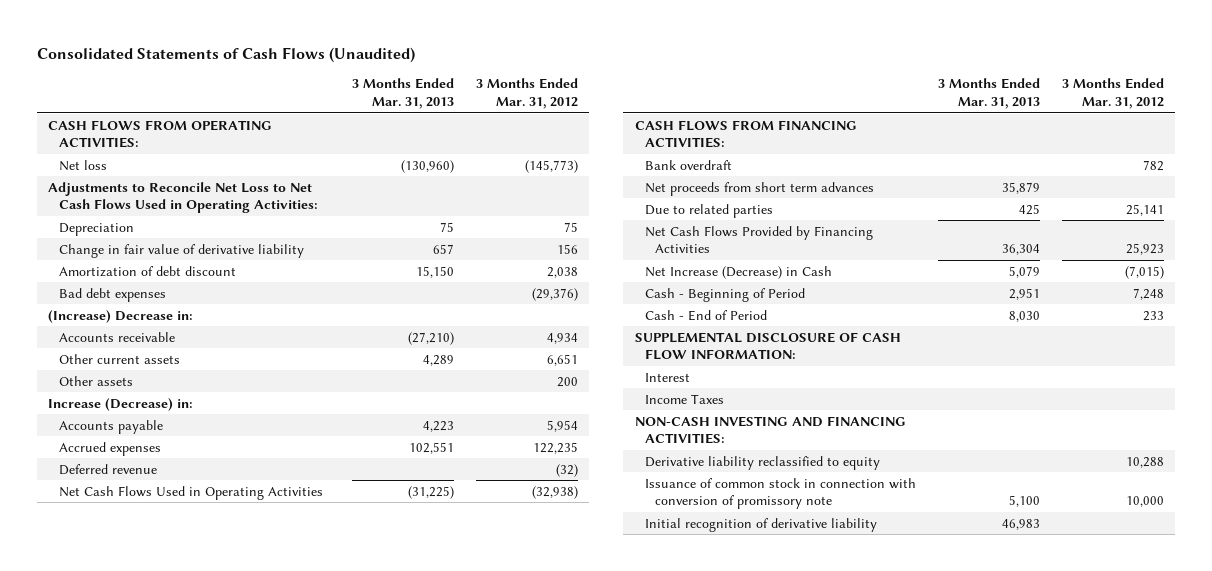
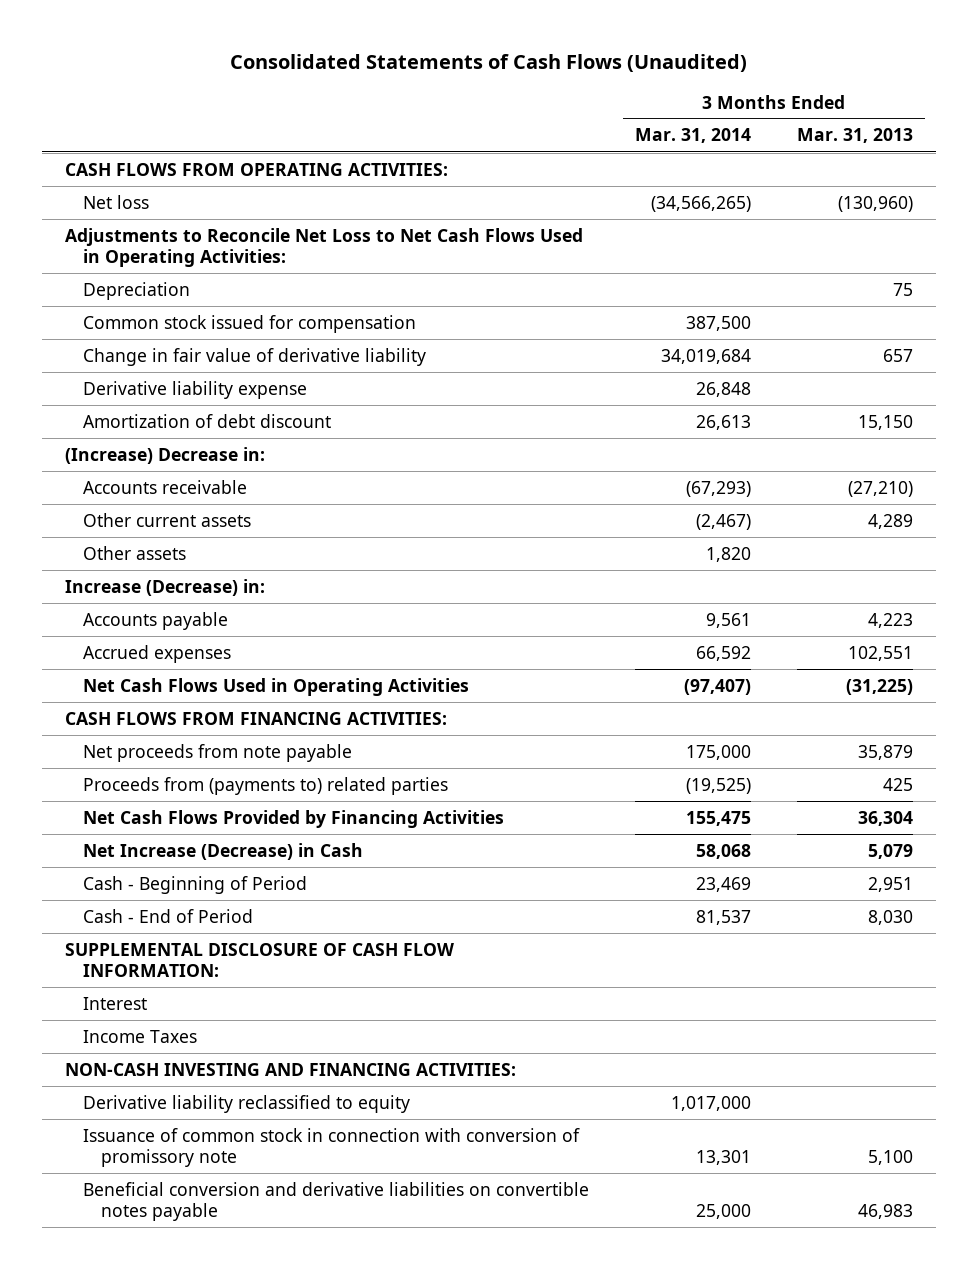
[475,78,578,110] 3 Months Ended Mar. 31, 2012 -> none
none -> [635,128,752,144] Mar. 31, 2014
none -> [82,314,416,333] Common stock issued for compensation
none -> [82,380,307,399] Derivative liability expense
[58,287,166,302] Bad debt expenses -> none
[58,463,157,475] Deferred revenue -> none
[644,159,732,170] Bank overdraft -> none
[644,181,874,196] Net proceeds from short term advances -> [82,743,352,762] Net proceeds from note payable
[644,203,773,218] Due to related parties -> [82,776,448,795] Proceeds from (payments to) related parties
[644,517,877,532] Initial recognition of derivative liability -> [82,1181,589,1222] Beneficial conversion and derivative liabilities on convertible notes payable

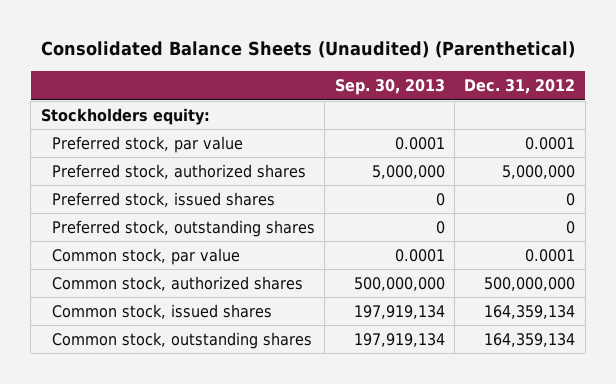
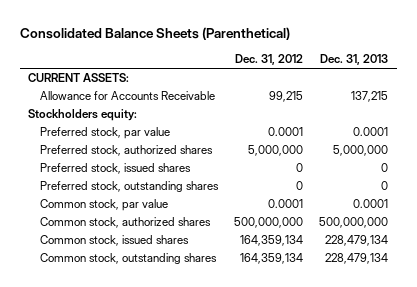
[41,41,576,59] Consolidated Balance Sheets (Unaudited) (Parenthetical) -> [20,27,291,41] Consolidated Balance Sheets (Parenthetical)
[334,79,445,96] Sep. 30, 2013 -> none
none -> [320,54,389,66] Dec. 31, 2013
none -> [28,73,130,83] CURRENT ASSETS:
none -> [40,91,216,101] Allowance for Accounts Receivable

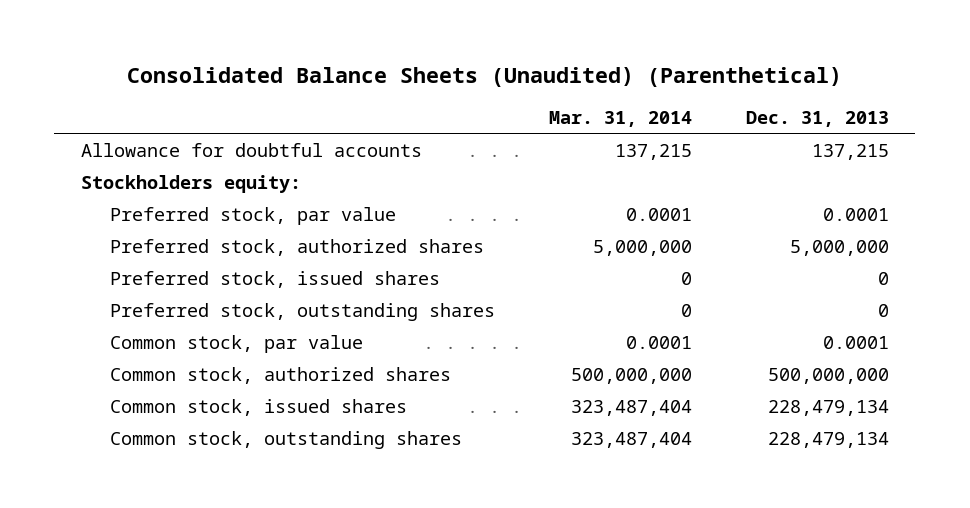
[20,27,291,41] Consolidated Balance Sheets (Parenthetical) -> [126,67,842,88] Consolidated Balance Sheets (Unaudited) (Parenthetical)
[235,54,304,66] Dec. 31, 2012 -> none
none -> [548,111,692,128] Mar. 31, 2014
[28,73,130,83] CURRENT ASSETS: -> none
[40,91,216,101] Allowance for Accounts Receivable -> [81,142,423,157] Allowance for doubtful accounts

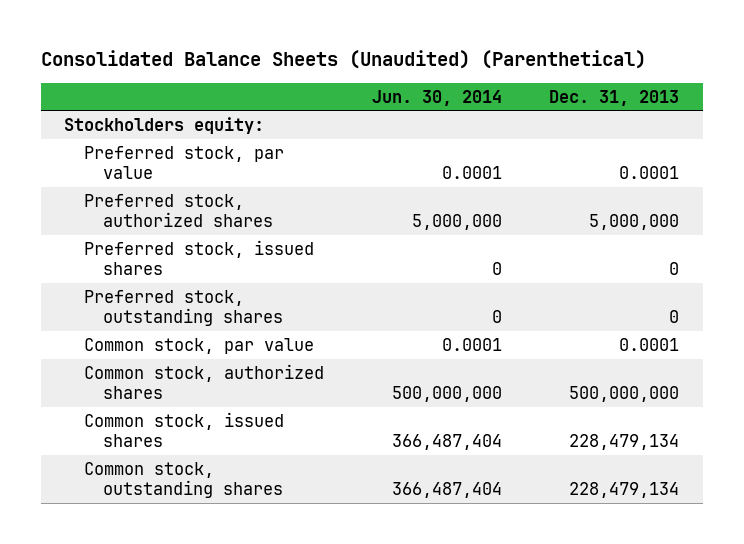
[548,111,692,128] Mar. 31, 2014 -> none
none -> [371,89,502,106] Jun. 30, 2014
[81,142,423,157] Allowance for doubtful accounts -> none

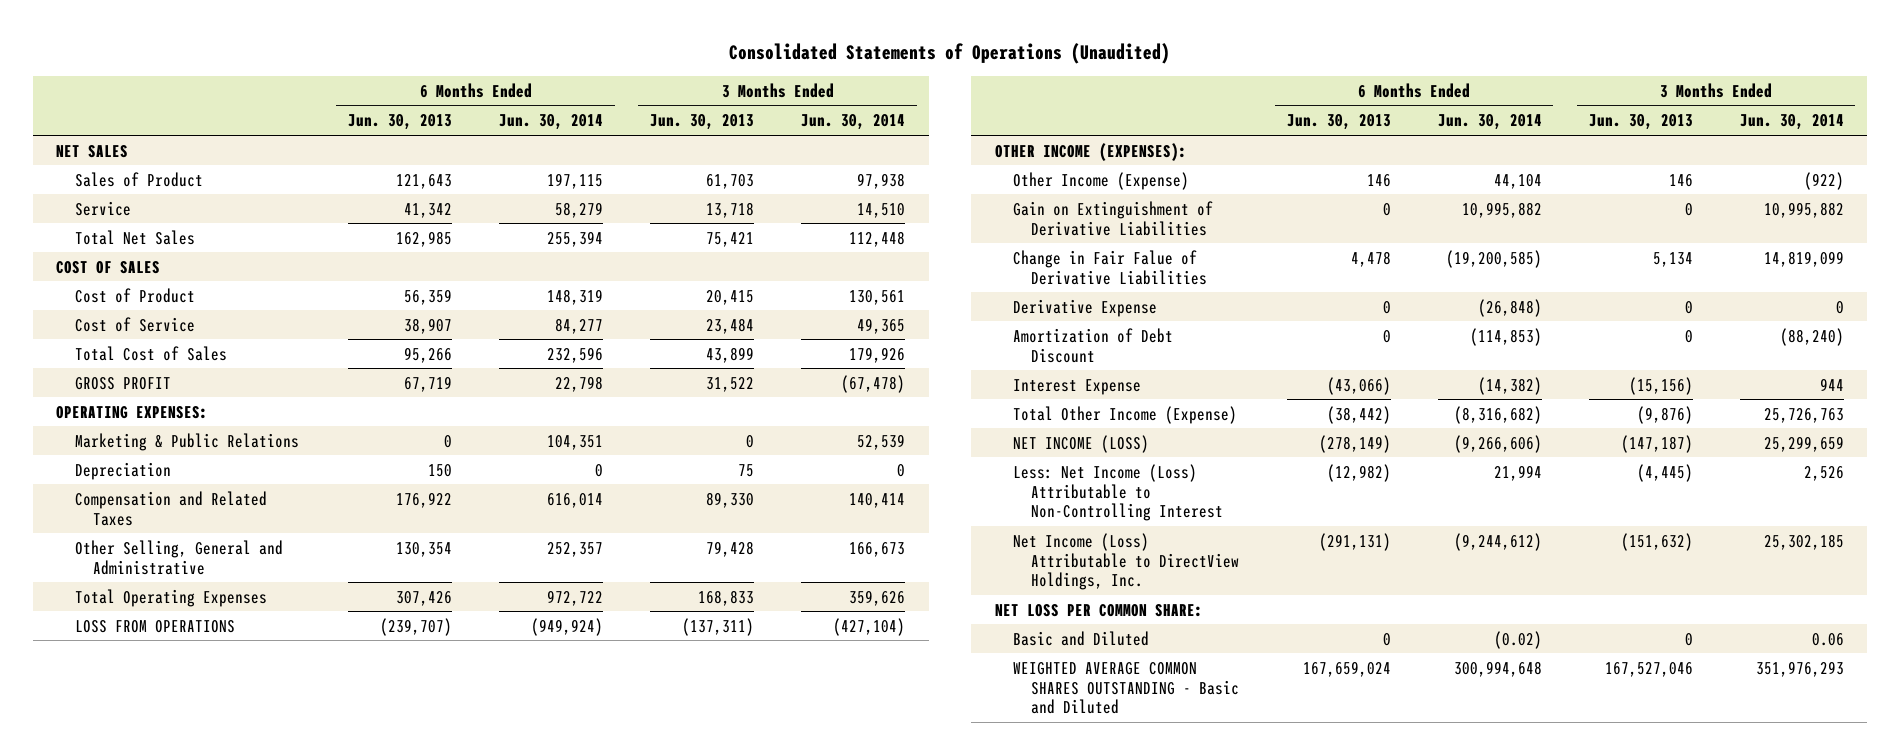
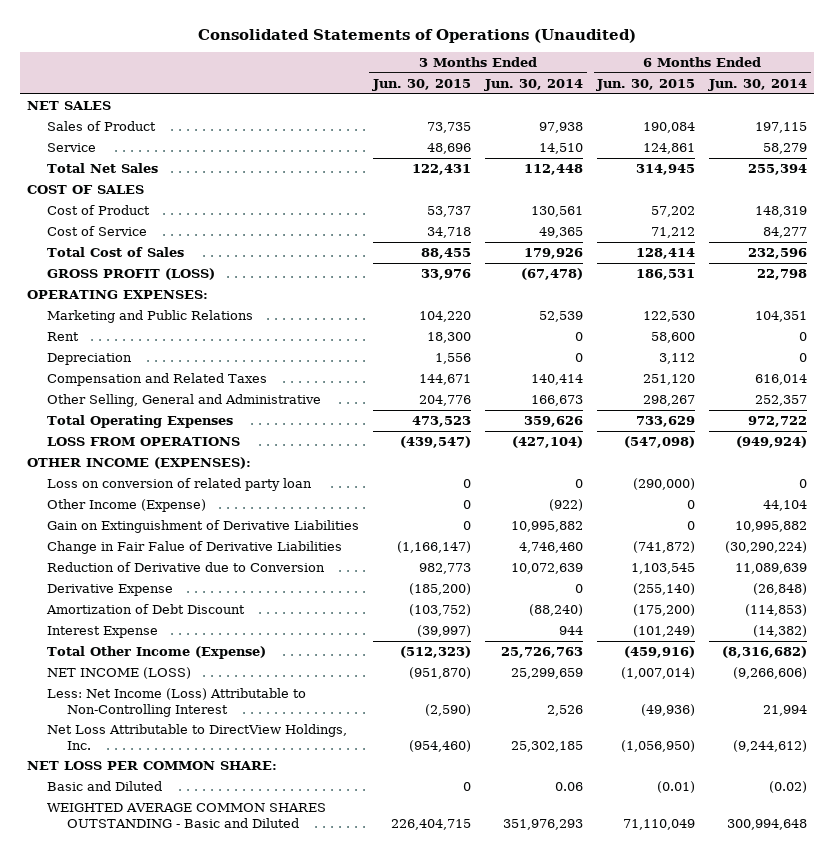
[348,114,453,131] Jun. 30, 2013 -> none
[650,114,755,131] Jun. 30, 2013 -> none
none -> [371,78,471,91] Jun. 30, 2015
none -> [596,78,696,91] Jun. 30, 2015
[74,376,171,390] GROSS PROFIT -> [46,268,215,281] GROSS PROFIT (LOSS)
[74,432,299,451] Marketing & Public Relations -> [46,310,253,324] Marketing and Public Relations
none -> [46,332,79,342] Rent
none -> [46,478,312,492] Loss on conversion of related party loan
[1445,249,1542,268] (19,200,585) -> [725,541,808,554] (30,290,224)
[1763,250,1844,267] 14,819,099 -> [519,542,584,554] 4,746,460
none -> [46,562,325,573] Reduction of Derivative due to Conversion
[1013,532,1240,591] Net Income (Loss) Attributable to DirectView Holdings, Inc. -> [46,724,347,750] Net Loss Attributable to DirectView Holdings, Inc.

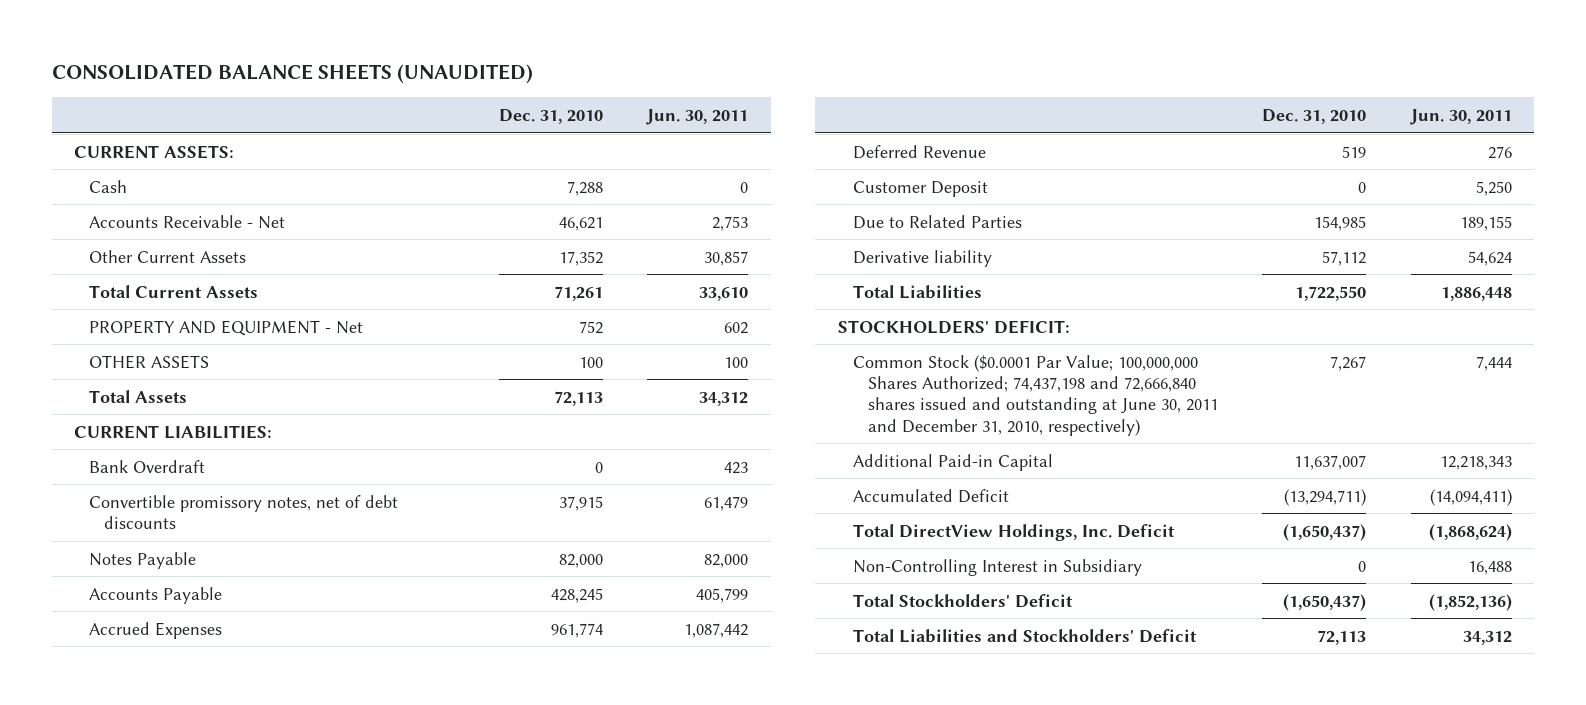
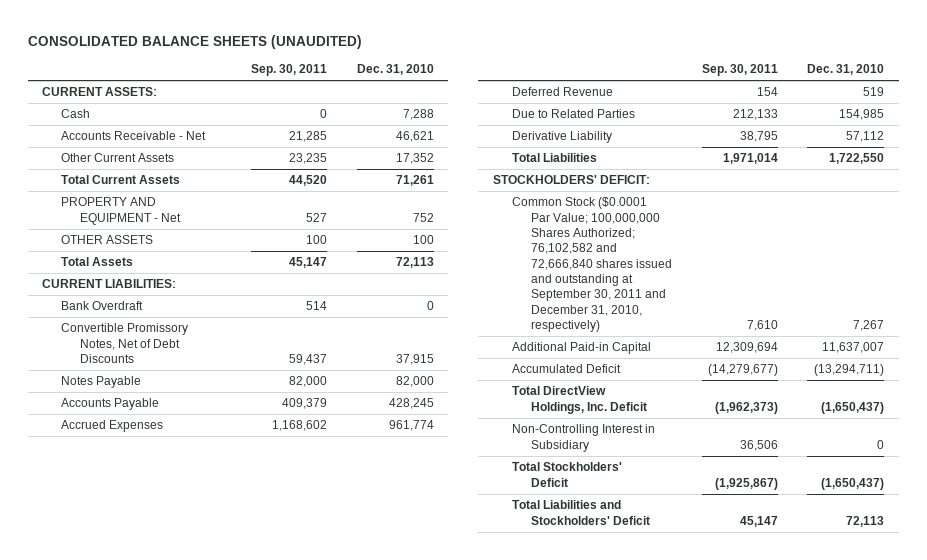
[646,108,749,125] Jun. 30, 2011 -> none
none -> [250,64,327,77] Sep. 30, 2011
[88,494,398,529] Convertible promissory notes, net of debt discounts -> [61,323,189,363] Convertible Promissory Notes, Net of Debt Discounts
[852,180,988,197] Customer Deposit -> none
[852,249,992,267] Derivative liability -> [511,131,612,144] Derivative Liability
[852,354,1218,436] Common Stock ($0.0001 Par Value; 100,000,000 Shares Authorized; 74,437,198 and 72,666,840 shares issued and outstanding at June 30, 2011 and December 31, 2010, respectively) -> [511,197,672,333] Common Stock ($0.0001 Par Value; 100,000,000 Shares Authorized; 76,102,582 and 72,666,840 shares issued and outstanding at September 30, 2011 and December 31, 2010, respectively)

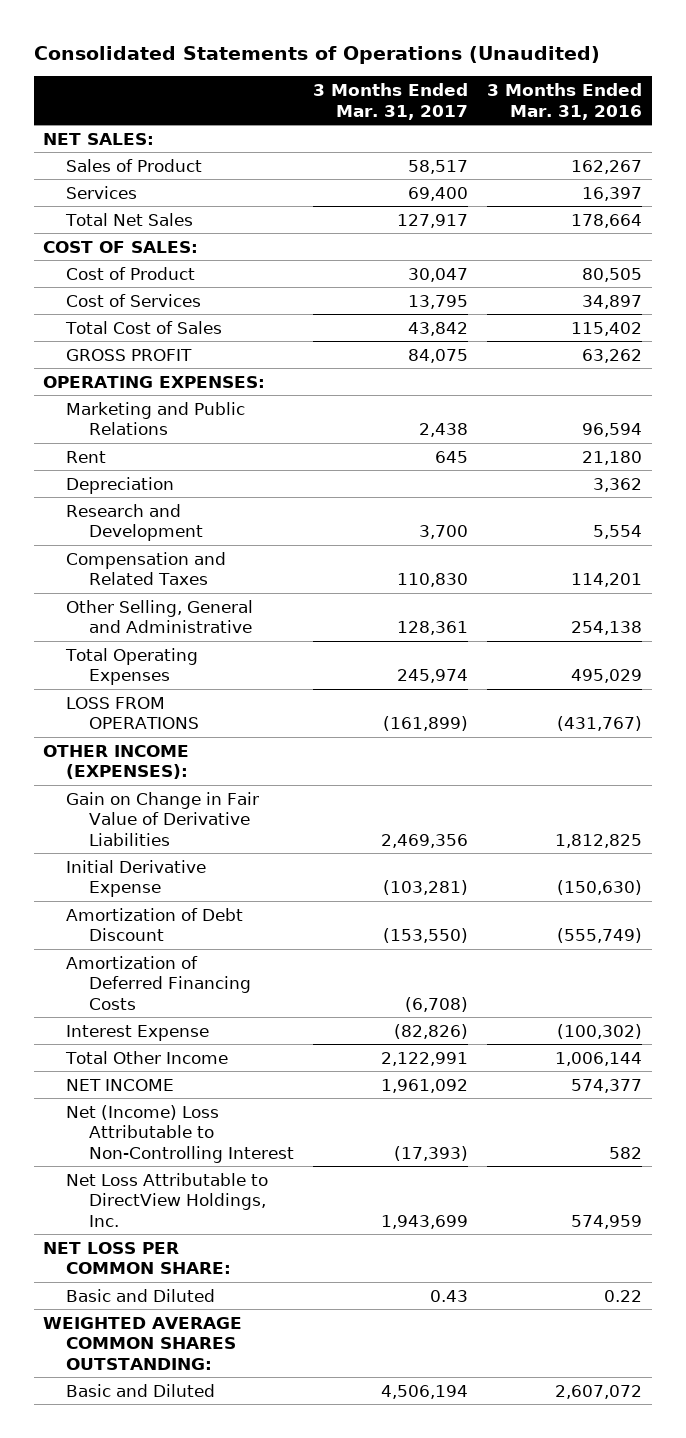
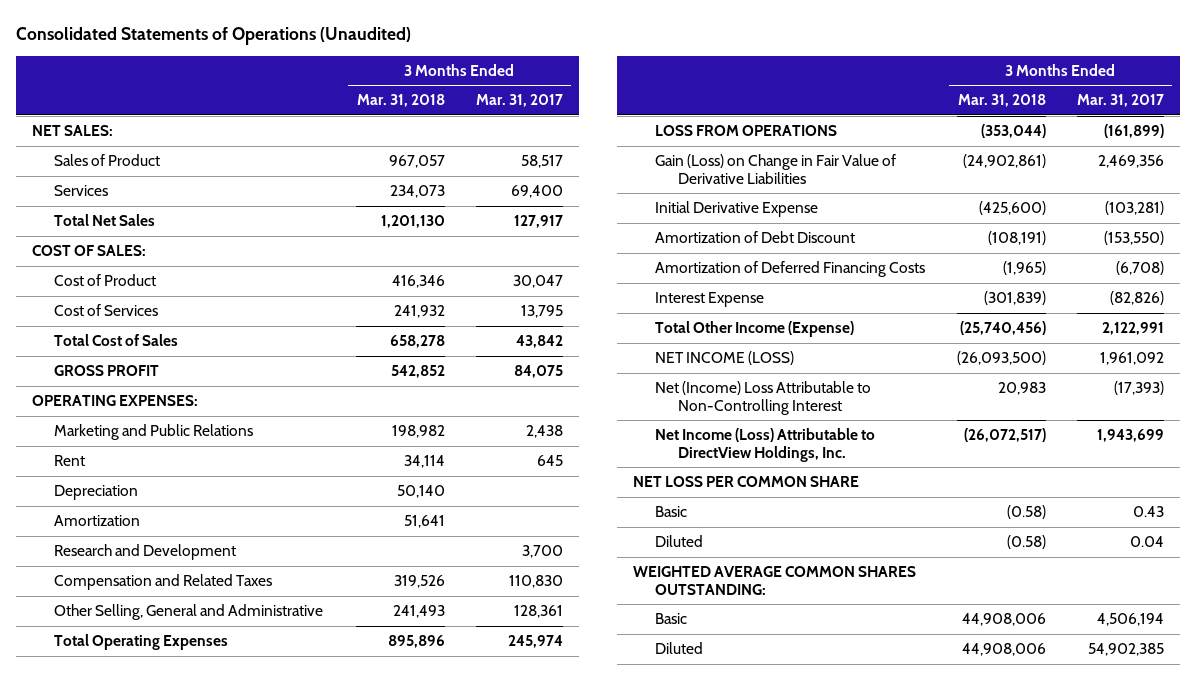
[487,83,643,120] 3 Months Ended Mar. 31, 2016 -> none
none -> [356,94,445,108] Mar. 31, 2018
none -> [54,515,141,527] Amortization
[43,744,190,780] OTHER INCOME (EXPENSES): -> none
[66,791,260,846] Gain on Change in Fair Value of Derivative Liabilities -> [655,154,897,184] Gain (Loss) on Change in Fair Value of Derivative Liabilities
[65,1050,229,1064] Total Other Income -> [655,321,855,338] Total Other Income (Expense)
[66,1078,175,1091] NET INCOME -> [655,351,795,366] NET INCOME (LOSS)
[66,1288,216,1302] Basic and Diluted -> none
[66,1172,269,1227] Net Loss Attributable to DirectView Holdings, Inc. -> [655,428,876,462] Net Income (Loss) Attributable to DirectView Holdings, Inc.
[43,1241,232,1275] NET LOSS PER COMMON SHARE: -> [632,476,859,488] NET LOSS PER COMMON SHARE
none -> [655,506,688,518] Basic
none -> [655,535,704,548] Diluted
[66,1383,216,1397] Basic and Diluted -> [655,613,688,625] Basic
none -> [655,642,704,655] Diluted

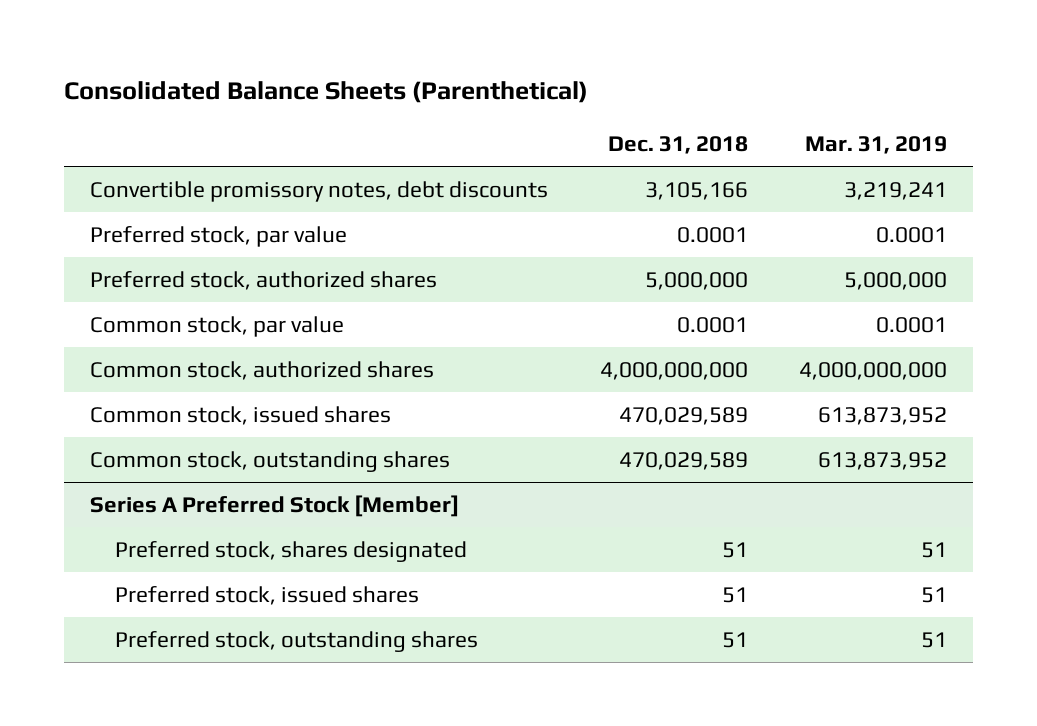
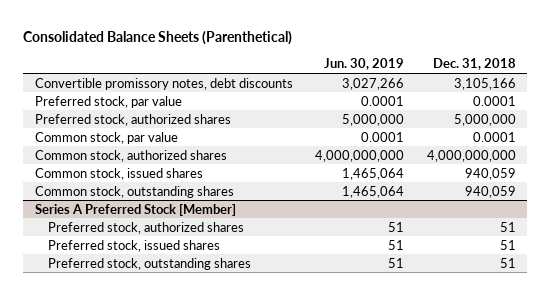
[805,136,948,155] Mar. 31, 2019 -> none
none -> [324,58,405,71] Jun. 30, 2019
[618,406,748,425] 470,029,589 -> [465,167,517,180] 940,059
[618,451,748,470] 470,029,589 -> [465,185,517,198] 940,059
[114,540,467,562] Preferred stock, shares designated -> [48,221,245,234] Preferred stock, authorized shares

